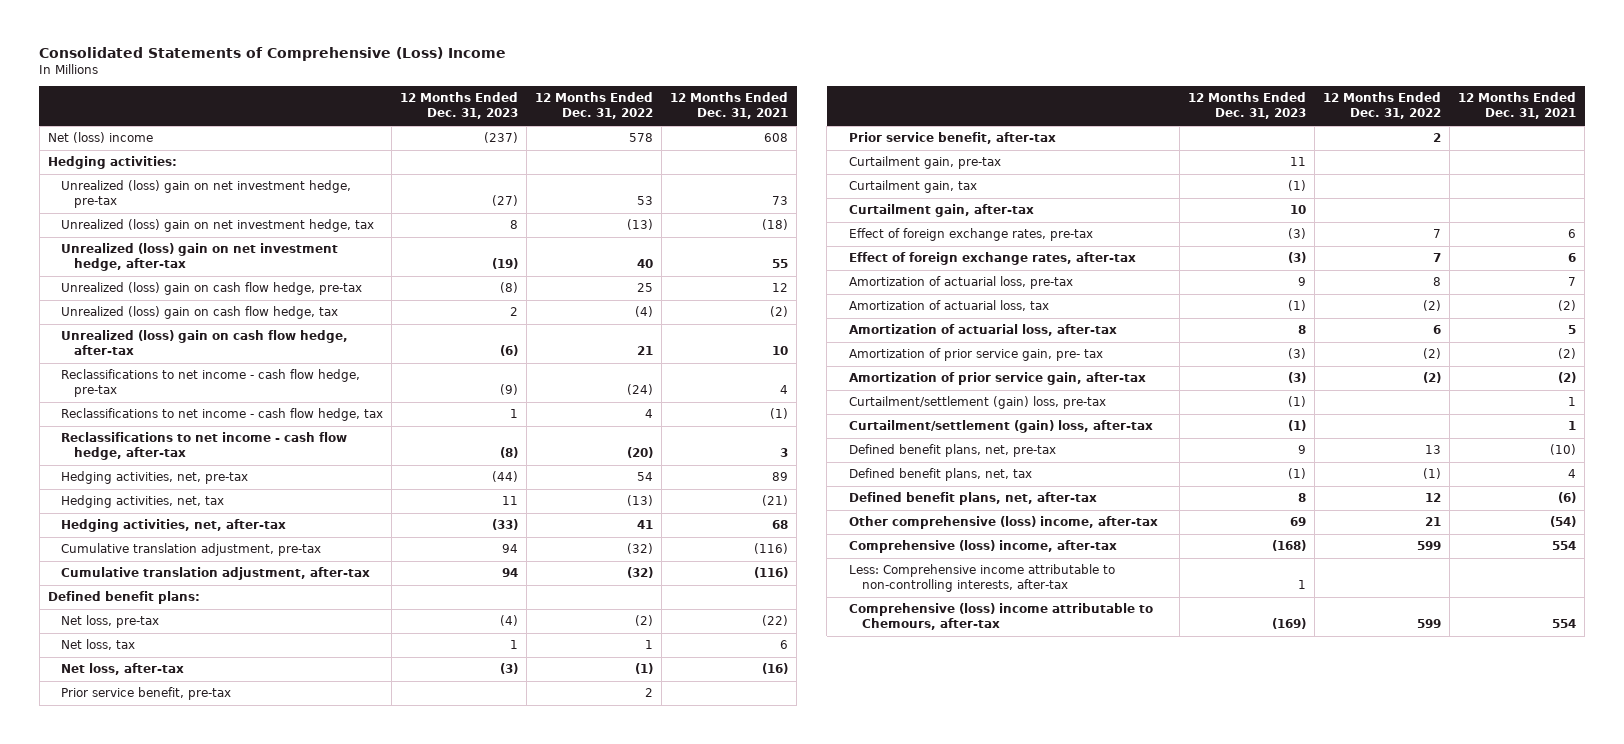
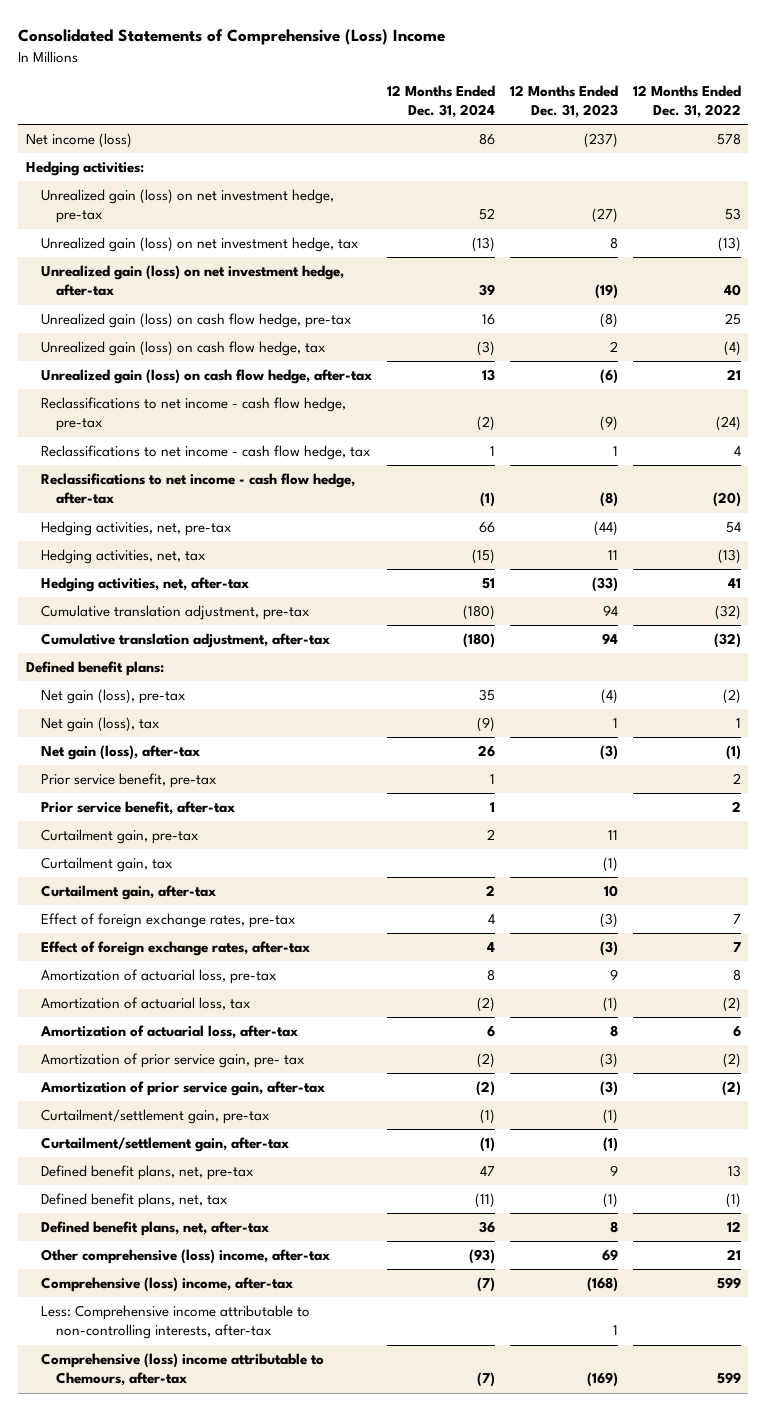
[670,92,789,120] 12 Months Ended Dec. 31, 2021 -> none
none -> [386,84,495,118] 12 Months Ended Dec. 31, 2024
[47,132,153,144] Net (loss) income -> [25,133,132,149] Net income (loss)
[60,180,351,209] Unrealized (loss) gain on net investment hedge, pre-tax -> [40,189,334,224] Unrealized gain (loss) on net investment hedge, pre-tax
[60,219,374,233] Unrealized (loss) gain on net investment hedge, tax -> [40,237,359,253] Unrealized gain (loss) on net investment hedge, tax
[60,243,338,272] Unrealized (loss) gain on net investment hedge, after-tax -> [40,265,344,297] Unrealized gain (loss) on net investment hedge, after-tax
[60,282,362,296] Unrealized (loss) gain on cash flow hedge, pre-tax -> [40,313,352,329] Unrealized gain (loss) on cash flow hedge, pre-tax
[60,306,338,320] Unrealized (loss) gain on cash flow hedge, tax -> [40,341,326,357] Unrealized gain (loss) on cash flow hedge, tax
[60,330,348,356] Unrealized (loss) gain on cash flow hedge, after-tax -> [40,369,372,385] Unrealized gain (loss) on cash flow hedge, after-tax
[60,615,159,629] Net loss, pre-tax -> [40,689,186,705] Net gain (loss), pre-tax
[60,639,135,651] Net loss, tax -> [40,717,160,733] Net gain (loss), tax
[60,663,184,676] Net loss, after-tax -> [40,745,200,761] Net gain (loss), after-tax
[848,396,1106,410] Curtailment/settlement (gain) loss, pre-tax -> [40,1109,270,1125] Curtailment/settlement gain, pre-tax
[848,420,1153,434] Curtailment/settlement (gain) loss, after-tax -> [40,1137,289,1153] Curtailment/settlement gain, after-tax

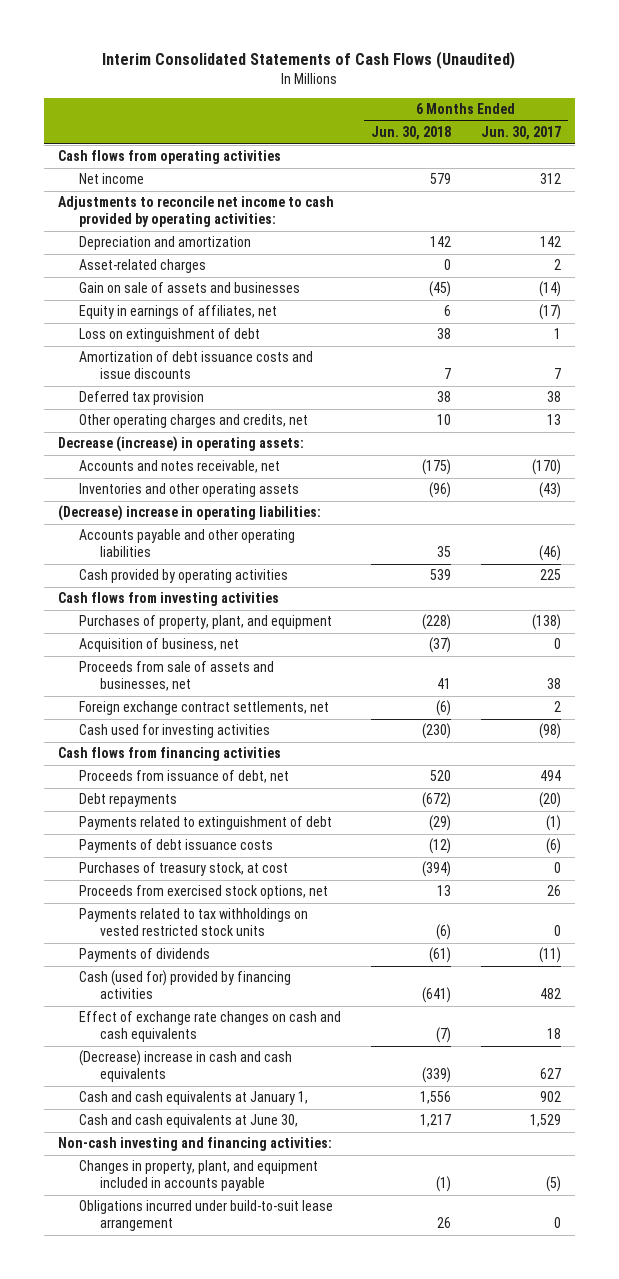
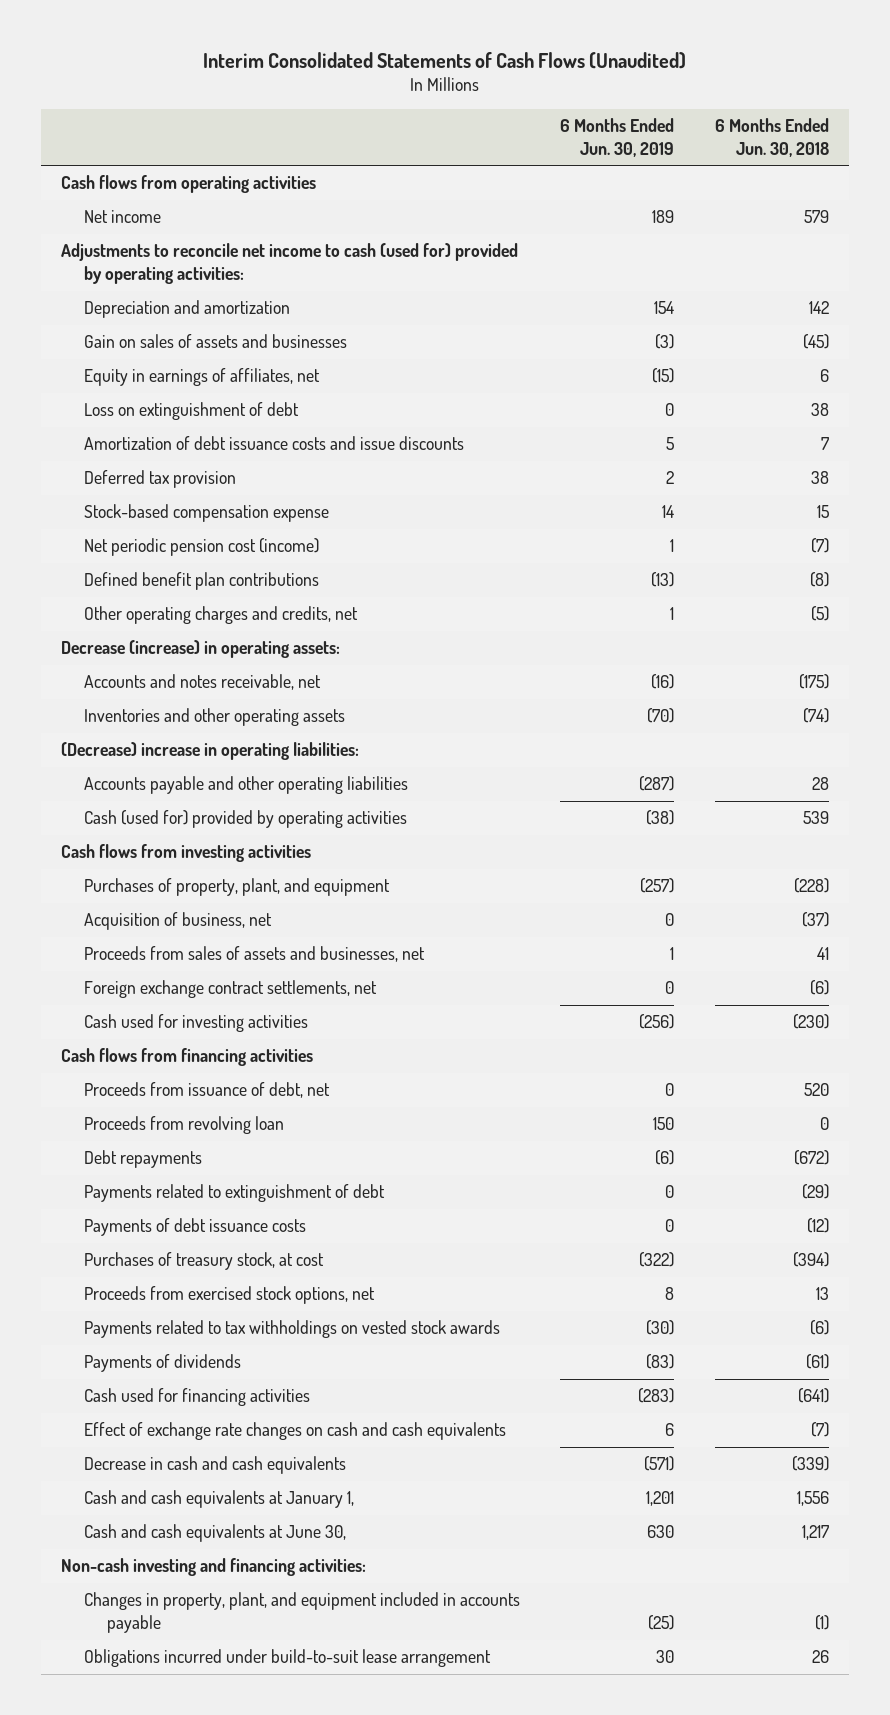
[480,126,561,141] Jun. 30, 2017 -> none
none -> [560,118,675,157] 6 Months Ended Jun. 30, 2019
[58,196,335,228] Adjustments to reconcile net income to cash provided by operating activities: -> [61,243,519,284] Adjustments to reconcile net income to cash (used for) provided by operating activities:
[79,259,207,274] Asset-related charges -> none
[79,282,301,294] Gain on sale of assets and businesses -> [83,334,347,349] Gain on sales of assets and businesses
none -> [83,504,329,523] Stock-based compensation expense
none -> [83,538,319,557] Net periodic pension cost (income)
none -> [83,572,319,591] Defined benefit plan contributions
[436,414,451,426] 10 -> [810,606,829,622] (5)
[428,482,451,499] (96) -> [802,708,829,724] (74)
[436,546,451,558] 35 -> [811,777,829,791] 28
[79,569,289,584] Cash provided by operating activities -> [83,810,407,829] Cash (used for) provided by operating activities
[79,661,275,692] Proceeds from sale of assets and businesses, net -> [83,946,425,963] Proceeds from sales of assets and businesses, net
none -> [83,1116,284,1135] Proceeds from revolving loan
[79,908,309,937] Payments related to tax withholdings on vested restricted stock units -> [83,1320,500,1339] Payments related to tax withholdings on vested stock awards
[79,970,292,1000] Cash (used for) provided by financing activities -> [83,1388,310,1407] Cash used for financing activities
[79,1050,293,1083] (Decrease) increase in cash and cash equivalents -> [83,1456,346,1475] Decrease in cash and cash equivalents

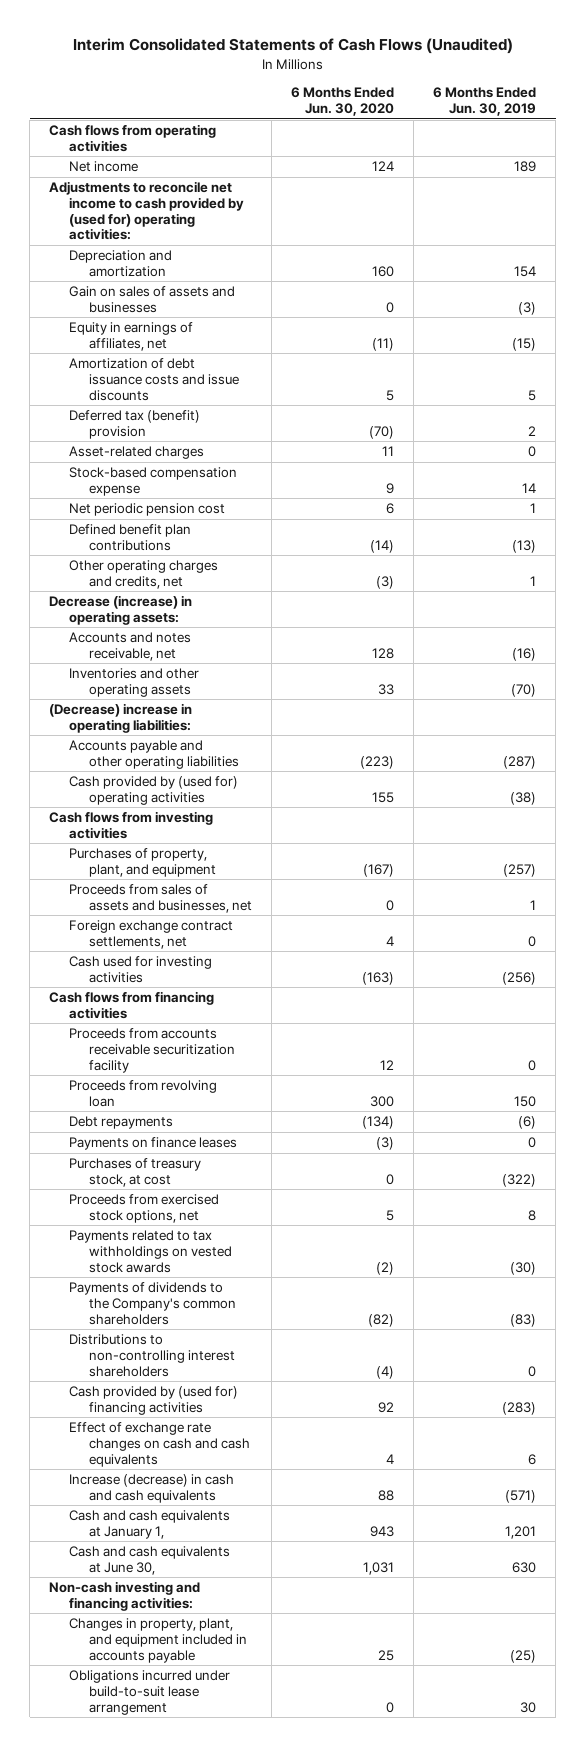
[714,118,829,157] 6 Months Ended Jun. 30, 2018 -> none
none -> [290,87,394,116] 6 Months Ended Jun. 30, 2020
[61,243,519,284] Adjustments to reconcile net income to cash (used for) provided by operating activities: -> [49,181,244,241] Adjustments to reconcile net income to cash provided by (used for) operating activities:
[83,402,299,421] Loss on extinguishment of debt -> none
[83,470,236,489] Deferred tax provision -> [68,410,200,439] Deferred tax (benefit) provision
none -> [68,446,204,460] Asset-related charges
[83,538,319,557] Net periodic pension cost (income) -> [68,503,225,517] Net periodic pension cost
[83,810,407,829] Cash (used for) provided by operating activities -> [68,776,238,805] Cash provided by (used for) operating activities
[83,912,272,931] Acquisition of business, net -> none
[83,1082,330,1099] Proceeds from issuance of debt, net -> none
none -> [68,1028,235,1073] Proceeds from accounts receivable securitization facility
[83,1184,385,1203] Payments related to extinguishment of debt -> none
[83,1218,306,1237] Payments of debt issuance costs -> none
none -> [68,1137,237,1151] Payments on finance leases
[83,1354,241,1373] Payments of dividends -> none
none -> [68,1282,236,1325] Payments of dividends to the Company's common shareholders
none -> [68,1334,235,1377] Distributions to non-controlling interest shareholders
[83,1388,310,1407] Cash used for financing activities -> [68,1386,238,1415] Cash provided by (used for) financing activities
[83,1456,346,1475] Decrease in cash and cash equivalents -> [68,1474,234,1503] Increase (decrease) in cash and cash equivalents

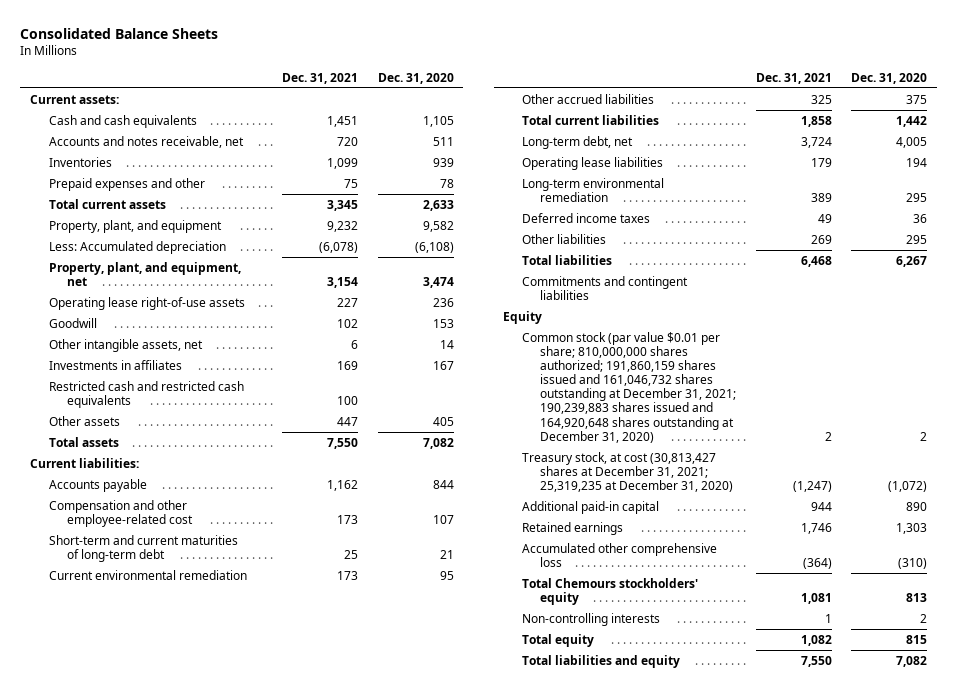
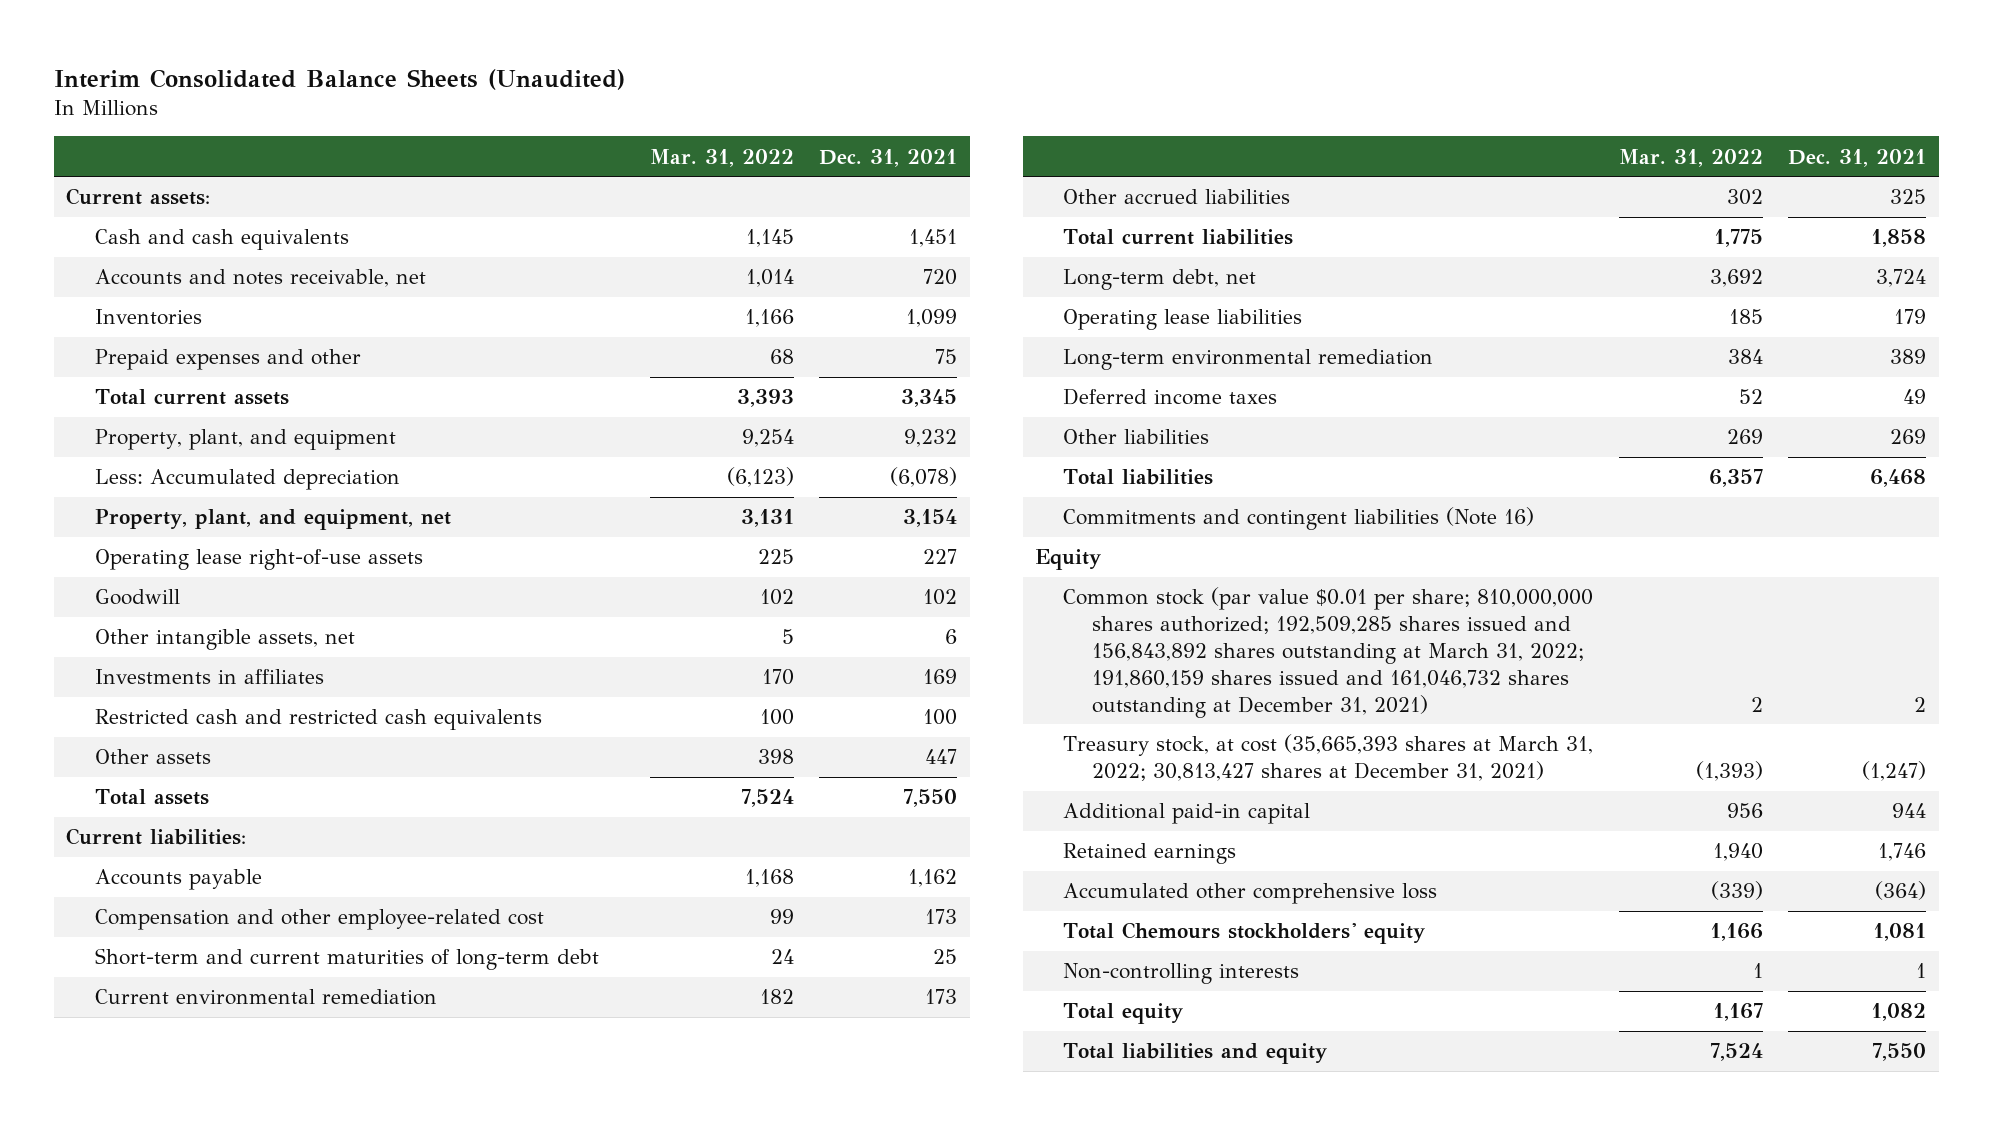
[20,28,219,40] Consolidated Balance Sheets -> [53,68,625,90] Interim Consolidated Balance Sheets (Unaudited)
[377,72,454,84] Dec. 31, 2020 -> none
none -> [649,148,794,167] Mar. 31, 2022
[521,275,688,300] Commitments and contingent liabilities -> [1063,507,1535,531] Commitments and contingent liabilities (Note 16)
[521,331,737,443] Common stock (par value $0.01 per share; 810,000,000 shares authorized; 191,860,159 shares issued and 161,046,732 shares outstanding at December 31, 2021; 190,239,883 shares issued and 164,920,648 shares outstanding at December 31, 2020) -> [1063,587,1594,718] Common stock (par value $0.01 per share; 810,000,000 shares authorized; 192,509,285 shares issued and 156,843,892 shares outstanding at March 31, 2022; 191,860,159 shares issued and 161,046,732 shares outstanding at December 31, 2021)
[521,451,734,492] Treasury stock, at cost (30,813,427 shares at December 31, 2021; 25,319,235 at December 31, 2020) -> [1063,734,1594,782] Treasury stock, at cost (35,665,393 shares at March 31, 2022; 30,813,427 shares at December 31, 2021)

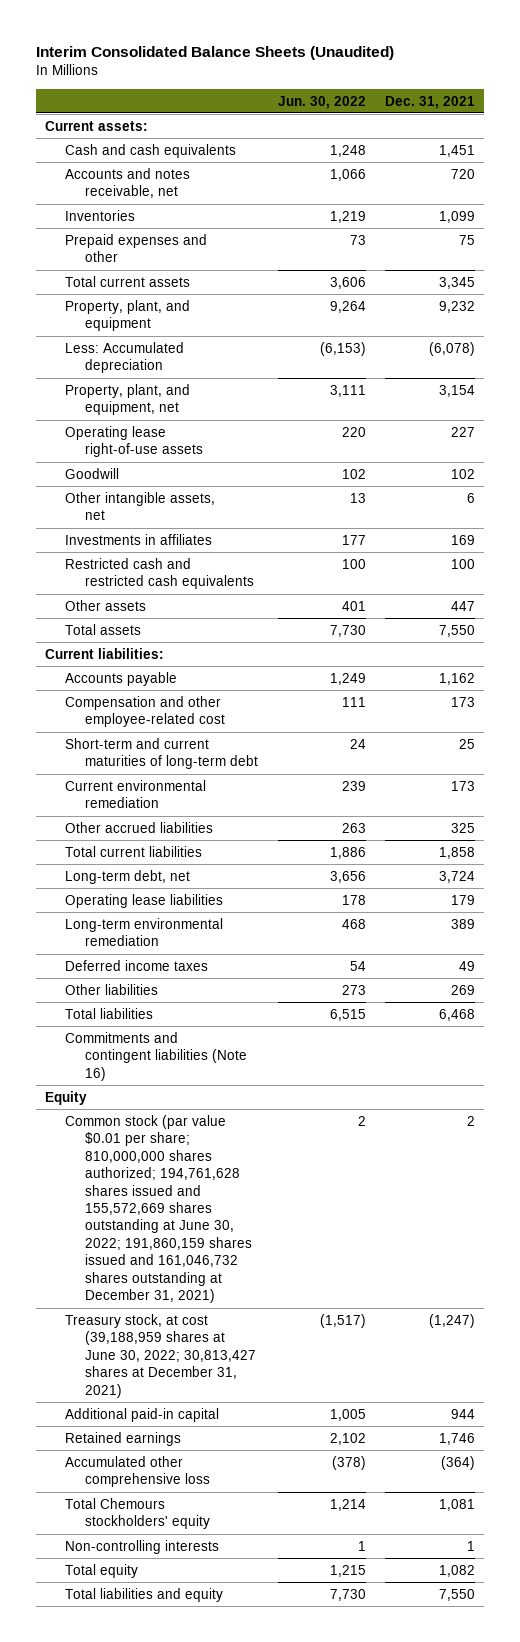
[649,148,794,167] Mar. 31, 2022 -> none
none -> [277,95,366,109] Jun. 30, 2022
[1063,587,1594,718] Common stock (par value $0.01 per share; 810,000,000 shares authorized; 192,509,285 shares issued and 156,843,892 shares outstanding at March 31, 2022; 191,860,159 shares issued and 161,046,732 shares outstanding at December 31, 2021) -> [65,1114,253,1304] Common stock (par value $0.01 per share; 810,000,000 shares authorized; 194,761,628 shares issued and 155,572,669 shares outstanding at June 30, 2022; 191,860,159 shares issued and 161,046,732 shares outstanding at December 31, 2021)
[1063,734,1594,782] Treasury stock, at cost (35,665,393 shares at March 31, 2022; 30,813,427 shares at December 31, 2021) -> [65,1313,257,1398] Treasury stock, at cost (39,188,959 shares at June 30, 2022; 30,813,427 shares at December 31, 2021)

